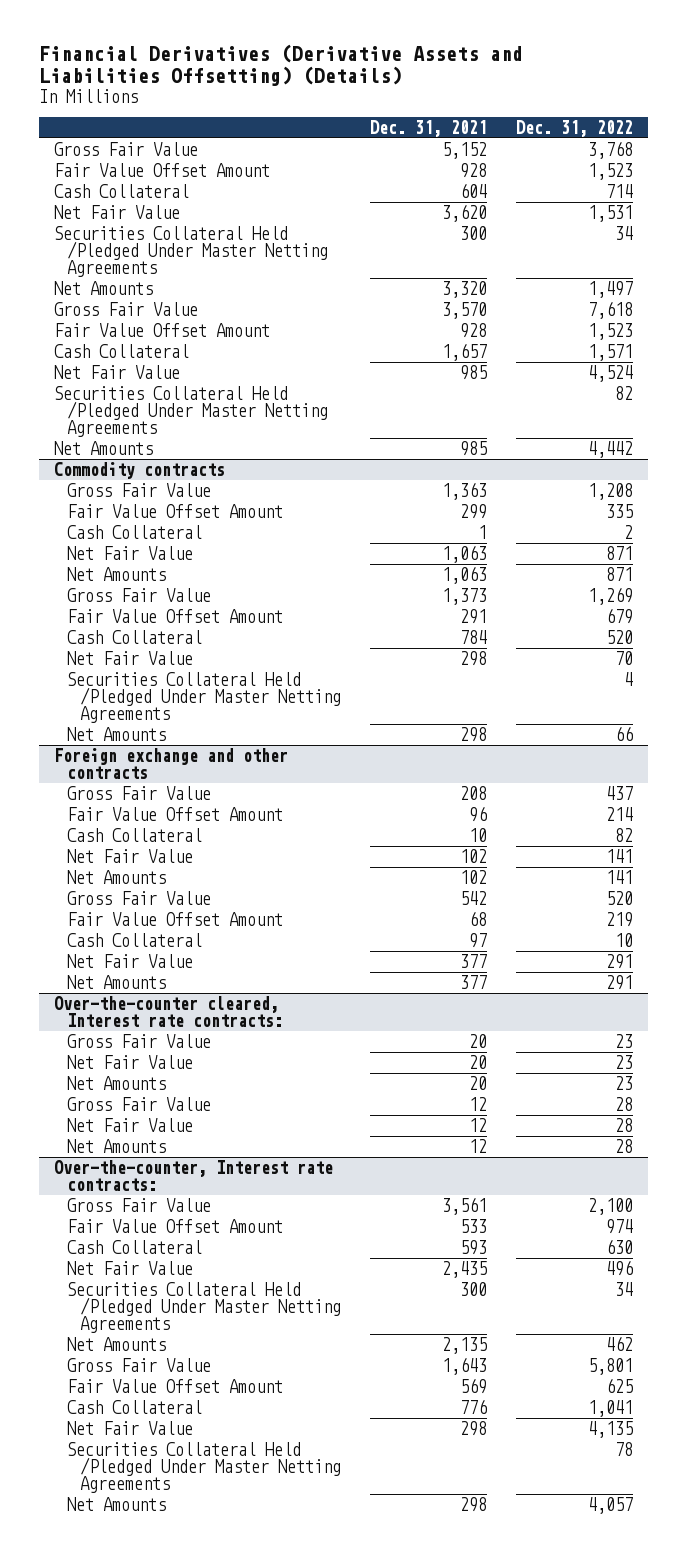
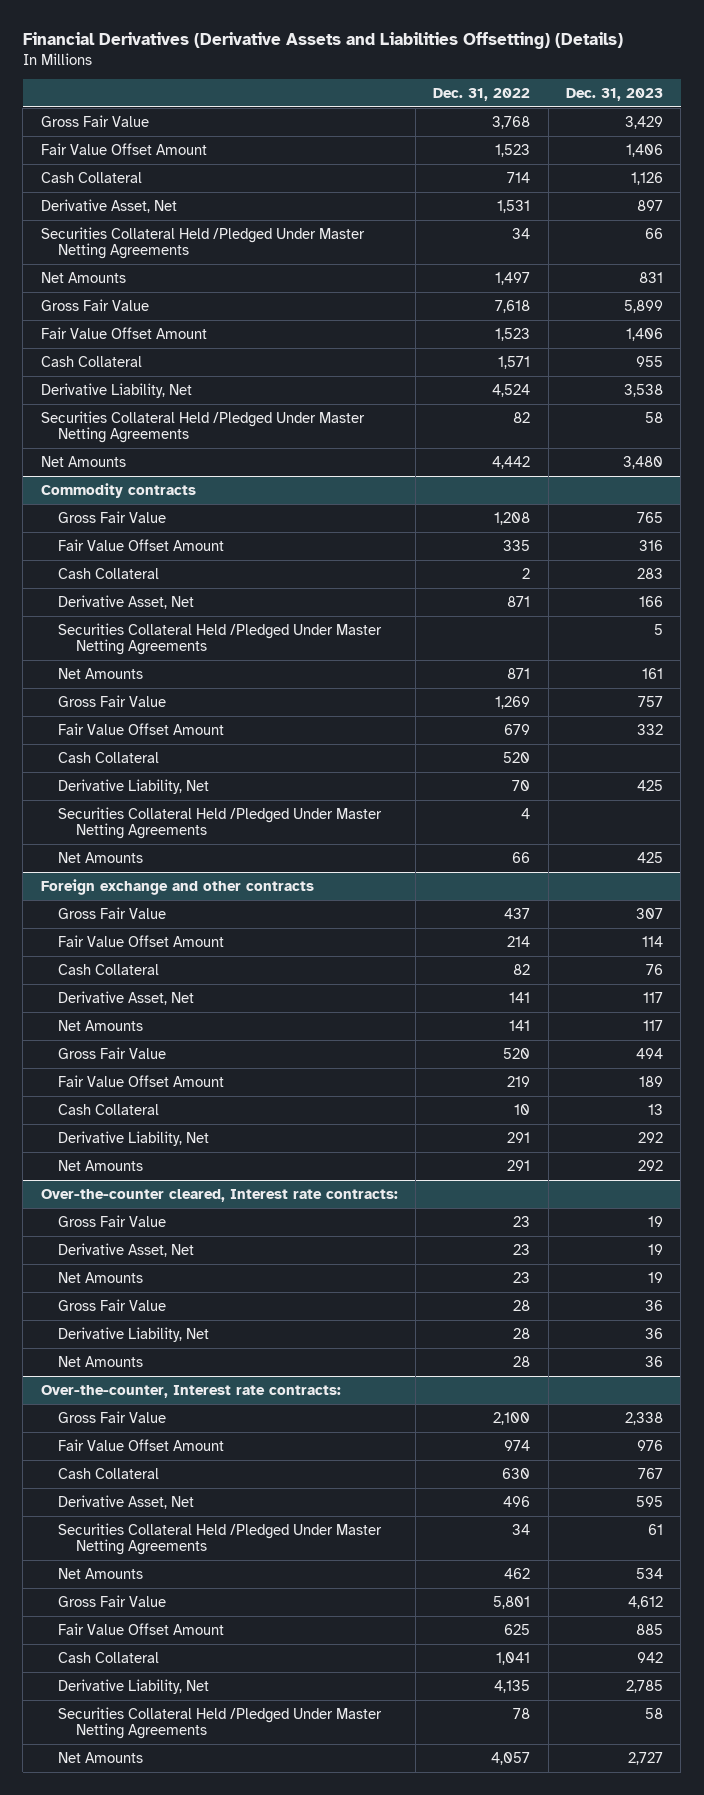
[369,119,487,137] Dec. 31, 2021 -> none
none -> [565,87,663,101] Dec. 31, 2023
[53,204,180,219] Net Fair Value -> [40,198,177,213] Derivative Asset, Net
[53,364,180,379] Net Fair Value -> [40,382,192,398] Derivative Liability, Net
[66,545,193,560] Net Fair Value -> [58,594,195,609] Derivative Asset, Net
none -> [58,622,383,656] Securities Collateral Held /Pledged Under Master Netting Agreements
[66,650,193,665] Net Fair Value -> [58,778,210,794] Derivative Liability, Net
[66,848,193,863] Net Fair Value -> [58,990,195,1005] Derivative Asset, Net
[66,953,193,968] Net Fair Value -> [58,1130,210,1146] Derivative Liability, Net
[66,1054,193,1069] Net Fair Value -> [58,1242,195,1257] Derivative Asset, Net
[66,1117,193,1132] Net Fair Value -> [58,1326,210,1342] Derivative Liability, Net
[66,1260,193,1275] Net Fair Value -> [58,1494,195,1509] Derivative Asset, Net
[66,1420,193,1435] Net Fair Value -> [58,1678,210,1694] Derivative Liability, Net

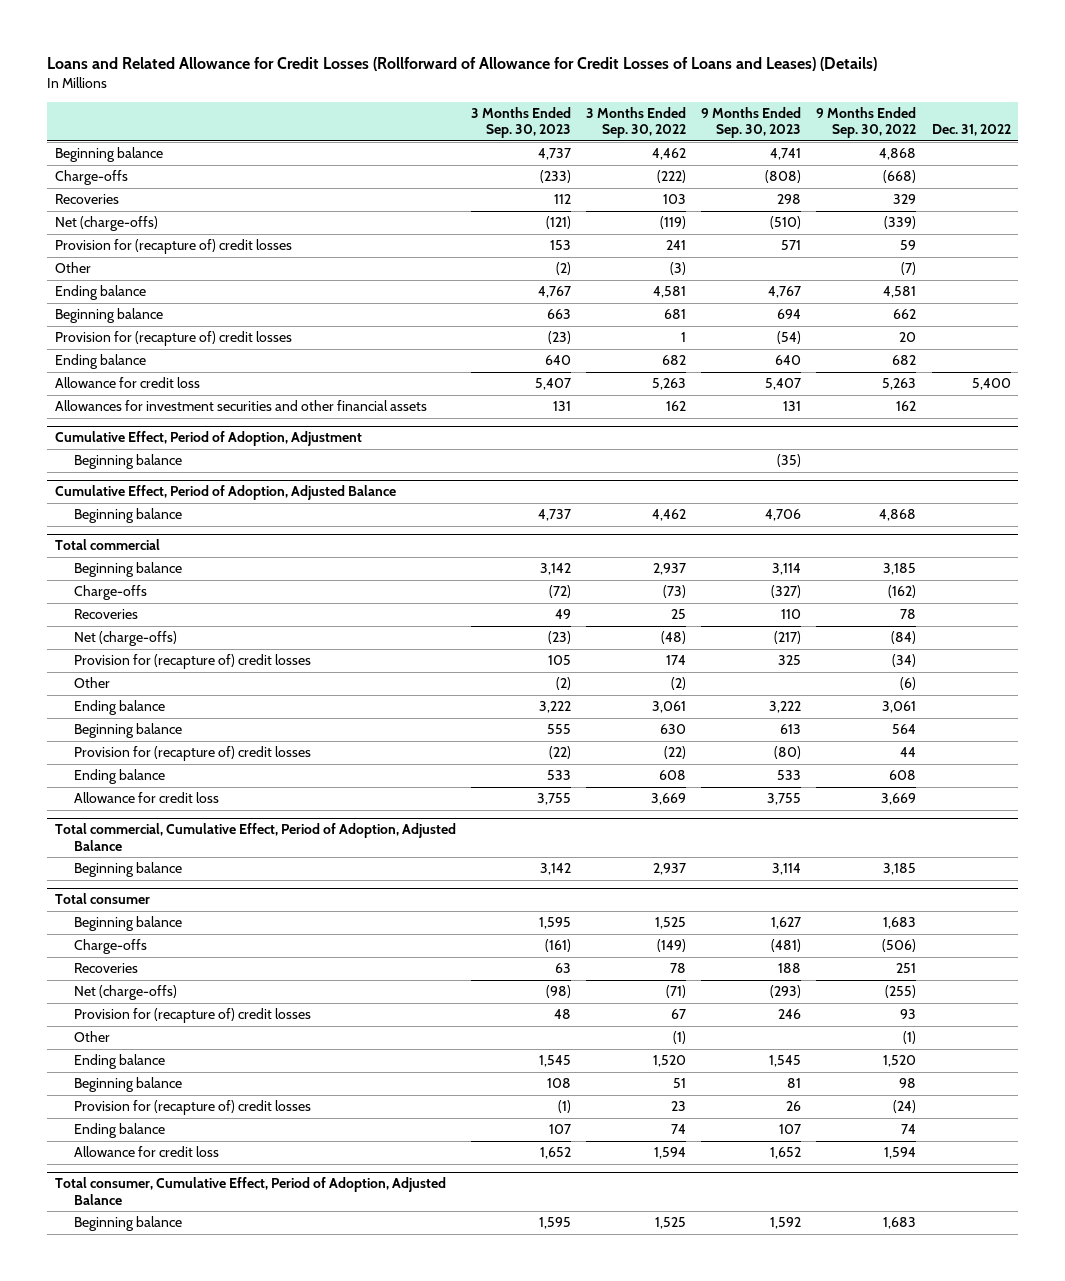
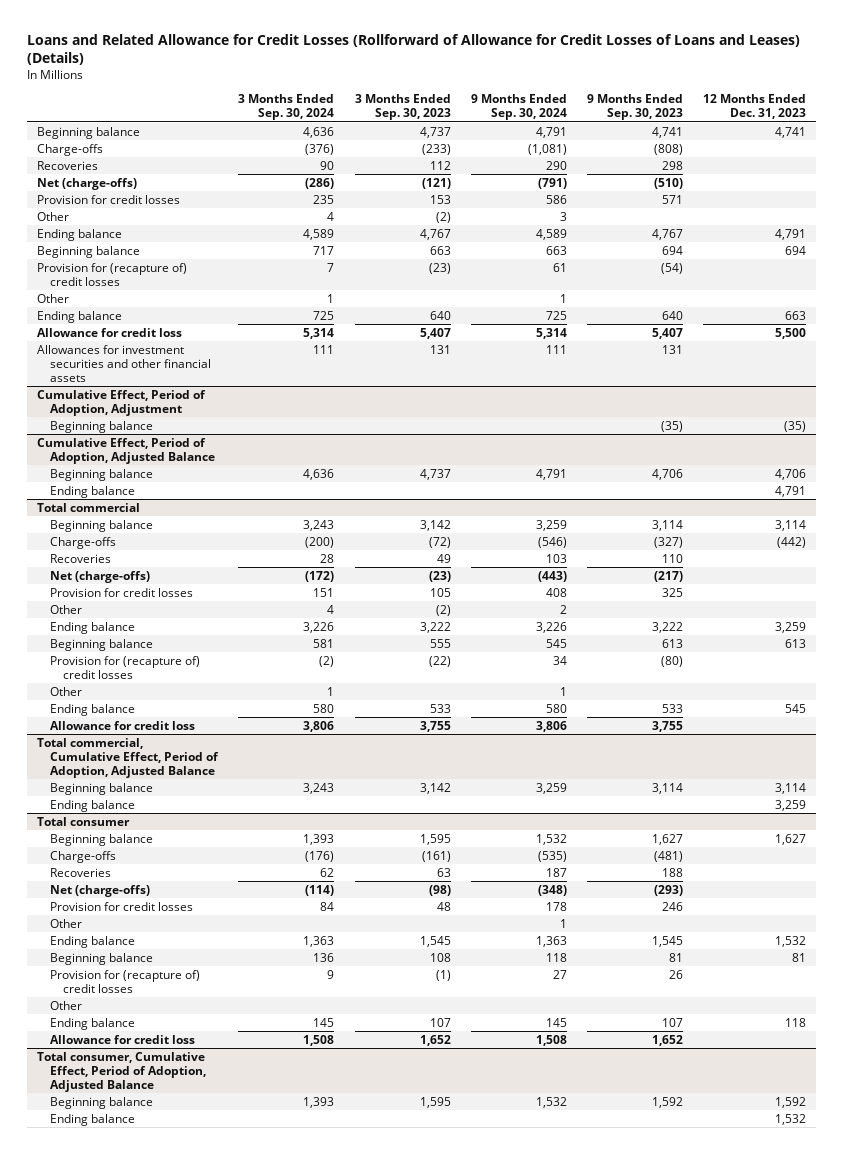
[585,106,686,139] 3 Months Ended Sep. 30, 2022 -> none
[816,106,917,139] 9 Months Ended Sep. 30, 2022 -> none
[931,124,1011,137] Dec. 31, 2022 -> none
none -> [238,94,335,121] 3 Months Ended Sep. 30, 2024
none -> [470,94,567,121] 9 Months Ended Sep. 30, 2024
none -> [703,94,807,120] 12 Months Ended Dec. 31, 2023
[54,239,292,255] Provision for (recapture of) credit losses -> [36,194,180,204] Provision for credit losses
none -> [36,293,69,303] Other
none -> [50,485,136,498] Ending balance
[73,654,311,670] Provision for (recapture of) credit losses -> [50,587,194,597] Provision for credit losses
none -> [50,686,83,696] Other
none -> [50,799,136,812] Ending balance
[73,1008,311,1024] Provision for (recapture of) credit losses -> [50,901,194,911] Provision for credit losses
none -> [50,1000,83,1010] Other
none -> [50,1113,136,1126] Ending balance

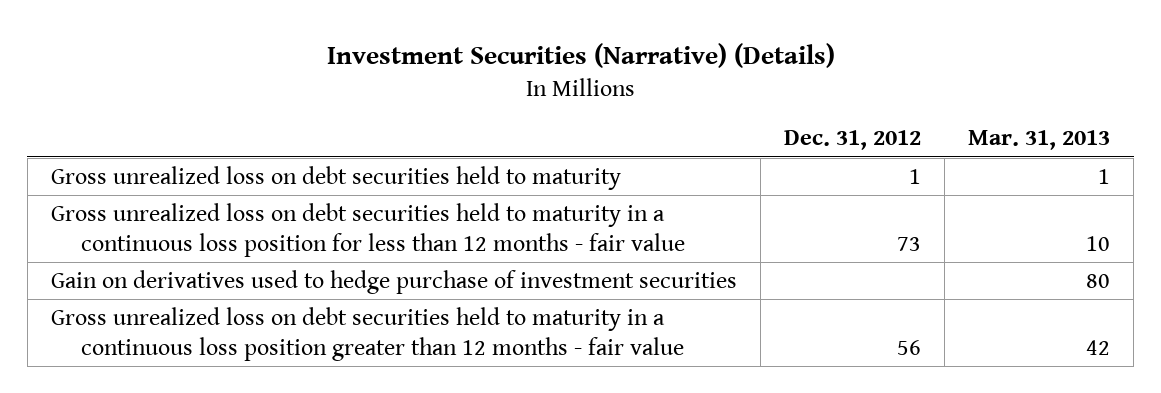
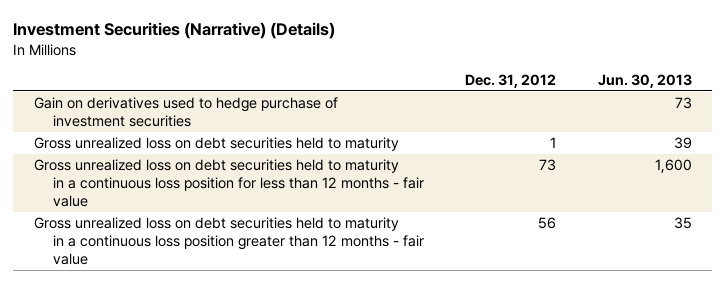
[968,130,1111,151] Mar. 31, 2013 -> none
none -> [597,73,692,88] Jun. 30, 2013
[50,270,737,295] Gain on derivatives used to hedge purchase of investment securities -> [33,97,338,127] Gain on derivatives used to hedge purchase of investment securities

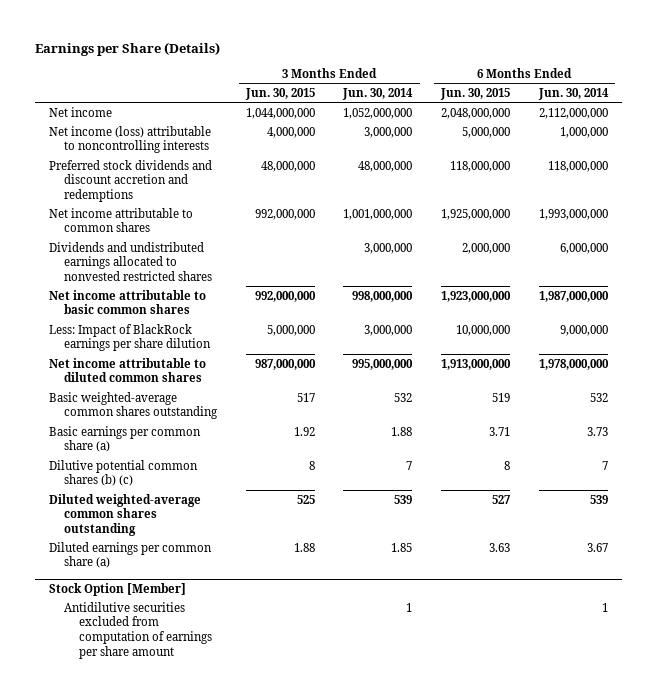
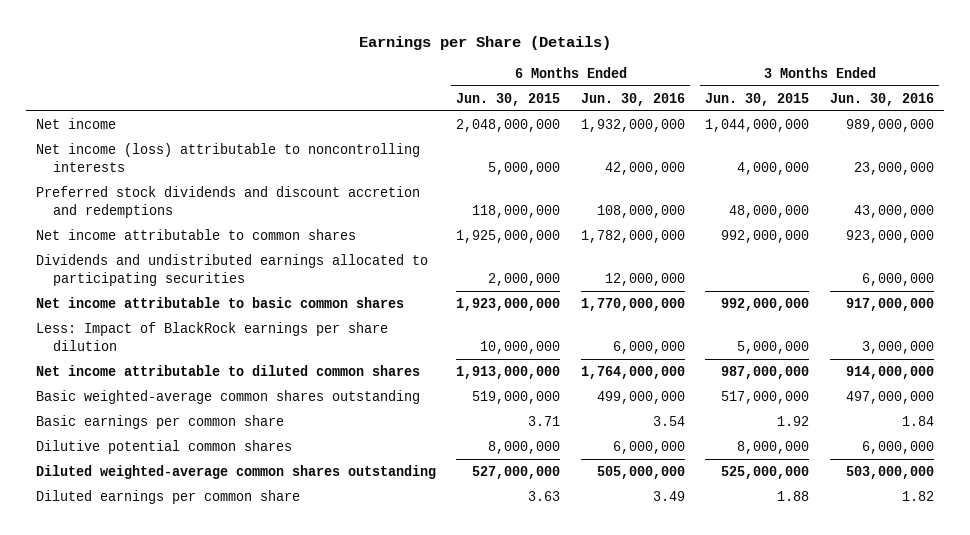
[342,87,414,100] Jun. 30, 2014 -> none
[537,87,609,100] Jun. 30, 2014 -> none
none -> [580,92,685,106] Jun. 30, 2016
none -> [829,92,934,106] Jun. 30, 2016
[49,241,213,282] Dividends and undistributed earnings allocated to nonvested restricted shares -> [35,254,428,286] Dividends and undistributed earnings allocated to participating securities
[49,582,187,596] Stock Option [Member] -> none
[64,601,213,659] Antidilutive securities excluded from computation of earnings per share amount -> none
[296,392,315,402] 517 -> [721,391,810,405] 517,000,000
[492,392,511,402] 519 -> [472,391,561,405] 519,000,000
[49,425,202,453] Basic earnings per common share (a) -> [35,415,284,430] Basic earnings per common share
[49,459,199,487] Dilutive potential common shares (b) (c) -> [35,440,292,455] Dilutive potential common shares
[308,460,315,470] 8 -> [737,441,810,455] 8,000,000
[504,460,511,470] 8 -> [488,441,561,455] 8,000,000
[296,494,315,504] 525 -> [721,466,810,480] 525,000,000
[492,494,512,504] 527 -> [472,466,561,480] 527,000,000
[49,541,213,569] Diluted earnings per common share (a) -> [35,490,300,505] Diluted earnings per common share

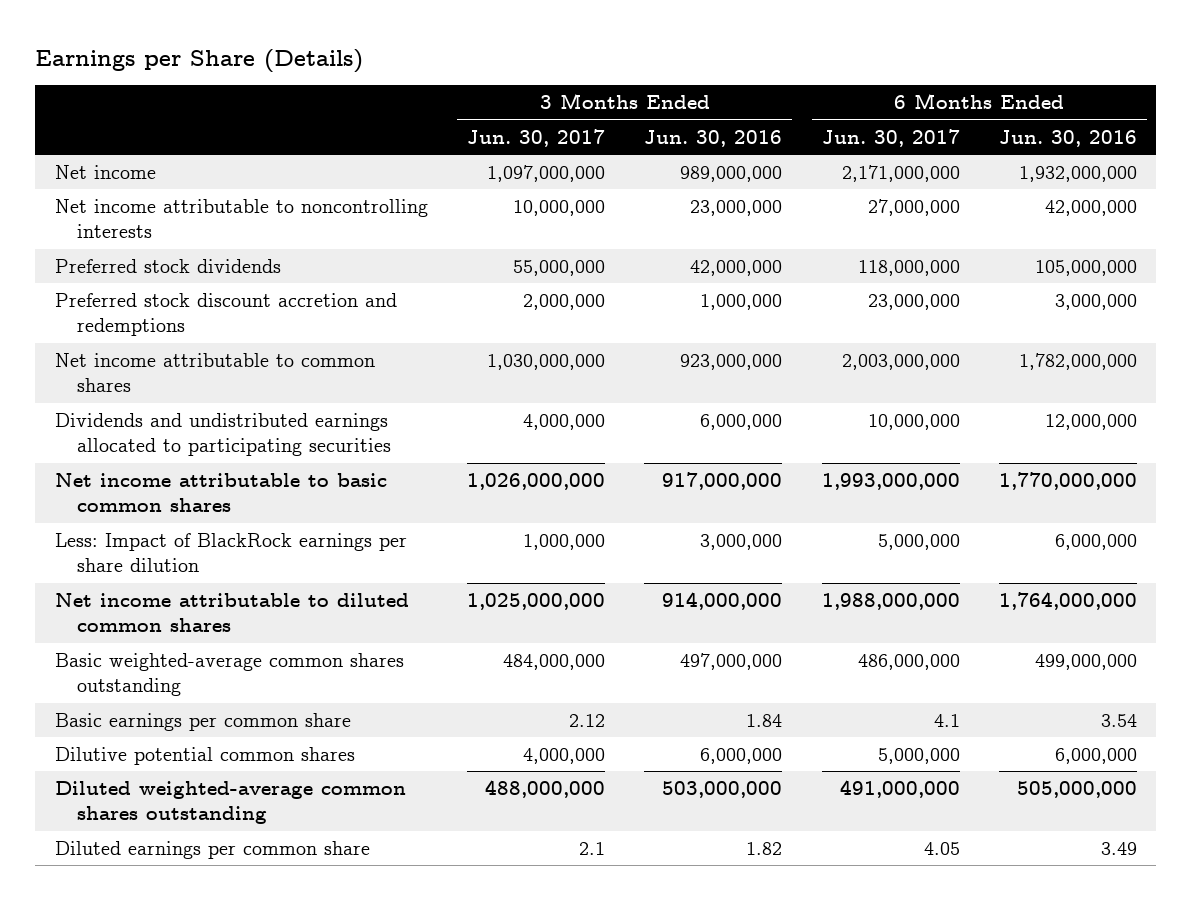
[456,92,561,106] Jun. 30, 2015 -> none
[705,92,810,106] Jun. 30, 2015 -> none
none -> [467,128,606,147] Jun. 30, 2017
none -> [821,128,960,147] Jun. 30, 2017
[35,143,420,172] Net income (loss) attributable to noncontrolling interests -> [54,199,428,239] Net income attributable to noncontrolling interests
none -> [54,259,281,274] Preferred stock dividends
[35,186,420,218] Preferred stock dividends and discount accretion and redemptions -> [54,293,397,337] Preferred stock discount accretion and redemptions
[596,204,685,218] 108,000,000 -> [1054,294,1137,311] 3,000,000
[853,204,934,218] 43,000,000 -> [700,294,783,311] 1,000,000

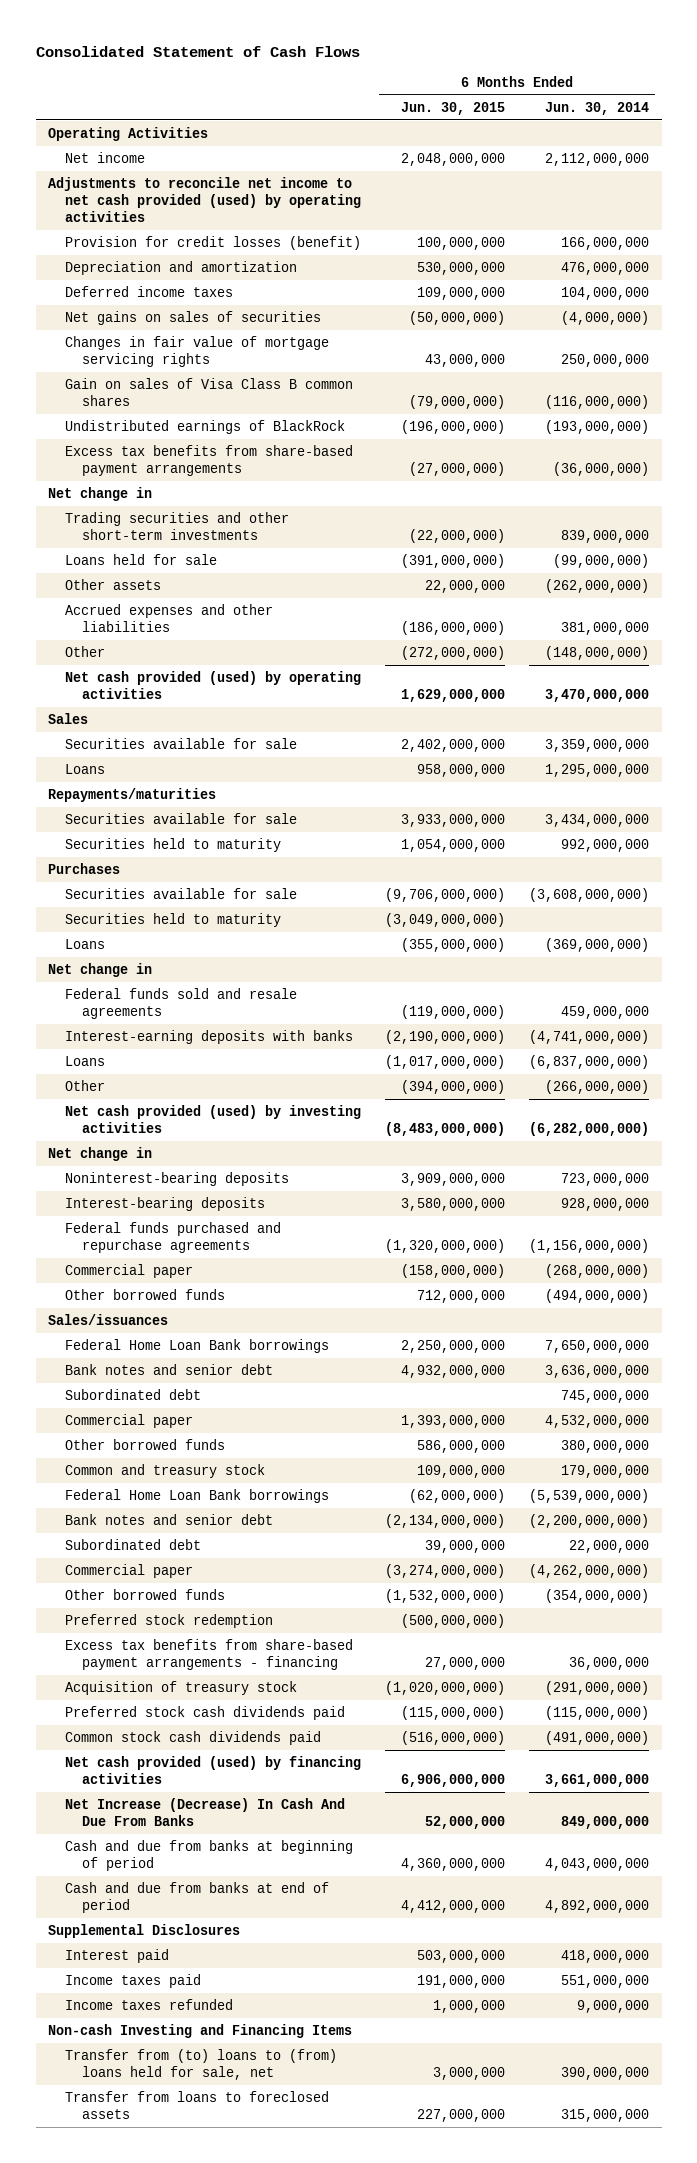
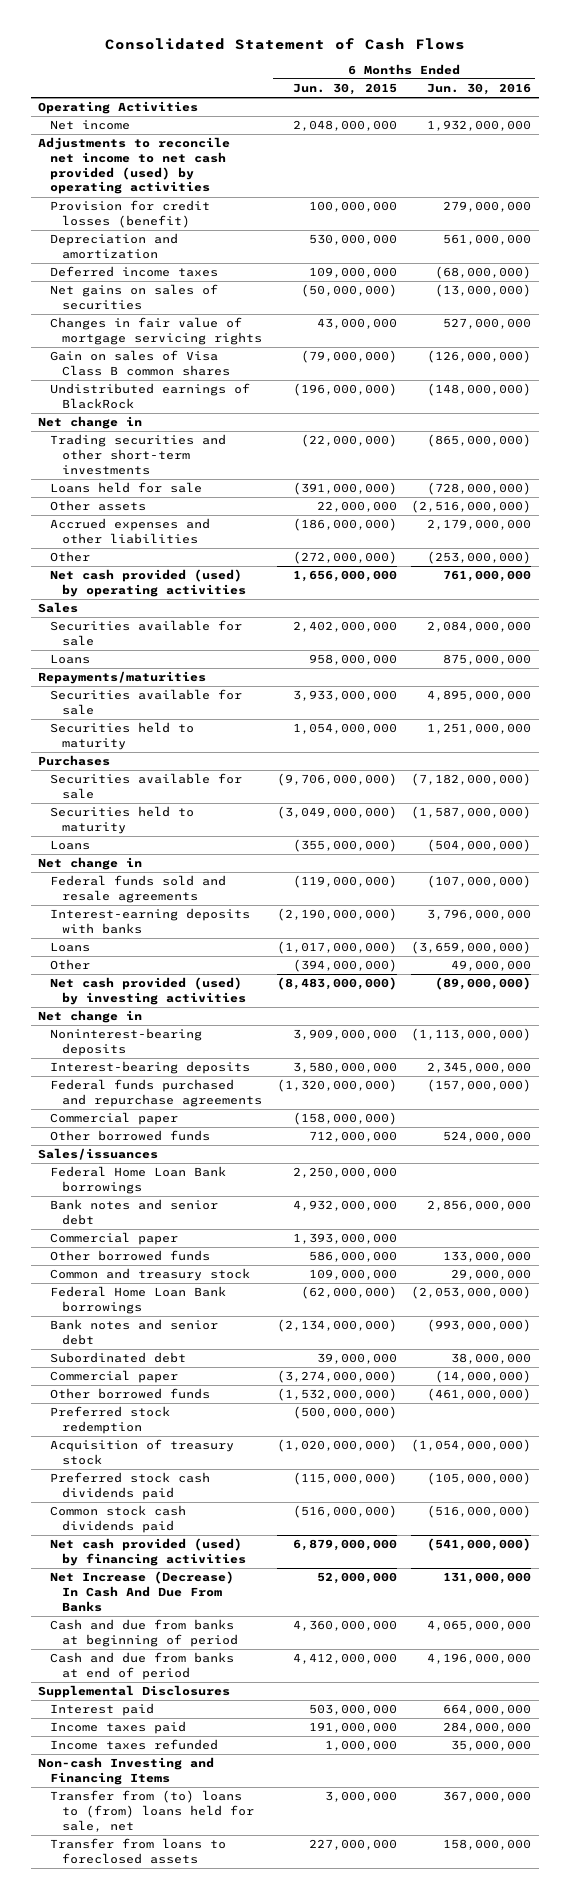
[545,101,650,115] Jun. 30, 2014 -> none
none -> [427,83,532,96] Jun. 30, 2016
[64,444,353,476] Excess tax benefits from share-based payment arrangements -> none
[401,688,506,702] 1,629,000,000 -> [292,570,397,583] 1,656,000,000
[64,1388,201,1400] Subordinated debt -> none
[64,1638,353,1670] Excess tax benefits from share-based payment arrangements - financing -> none
[401,1773,506,1787] 6,906,000,000 -> [292,1539,397,1552] 6,879,000,000

